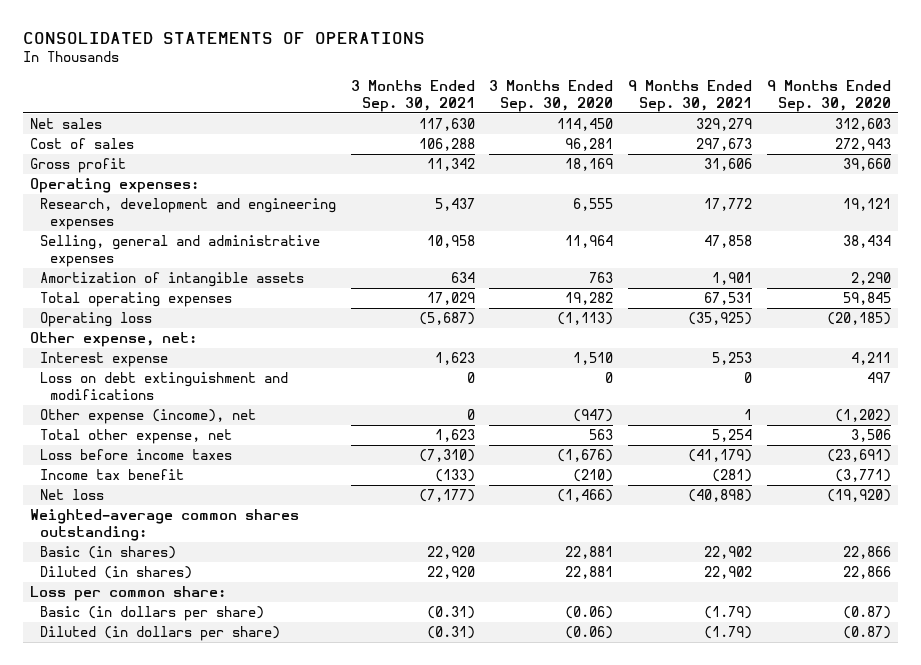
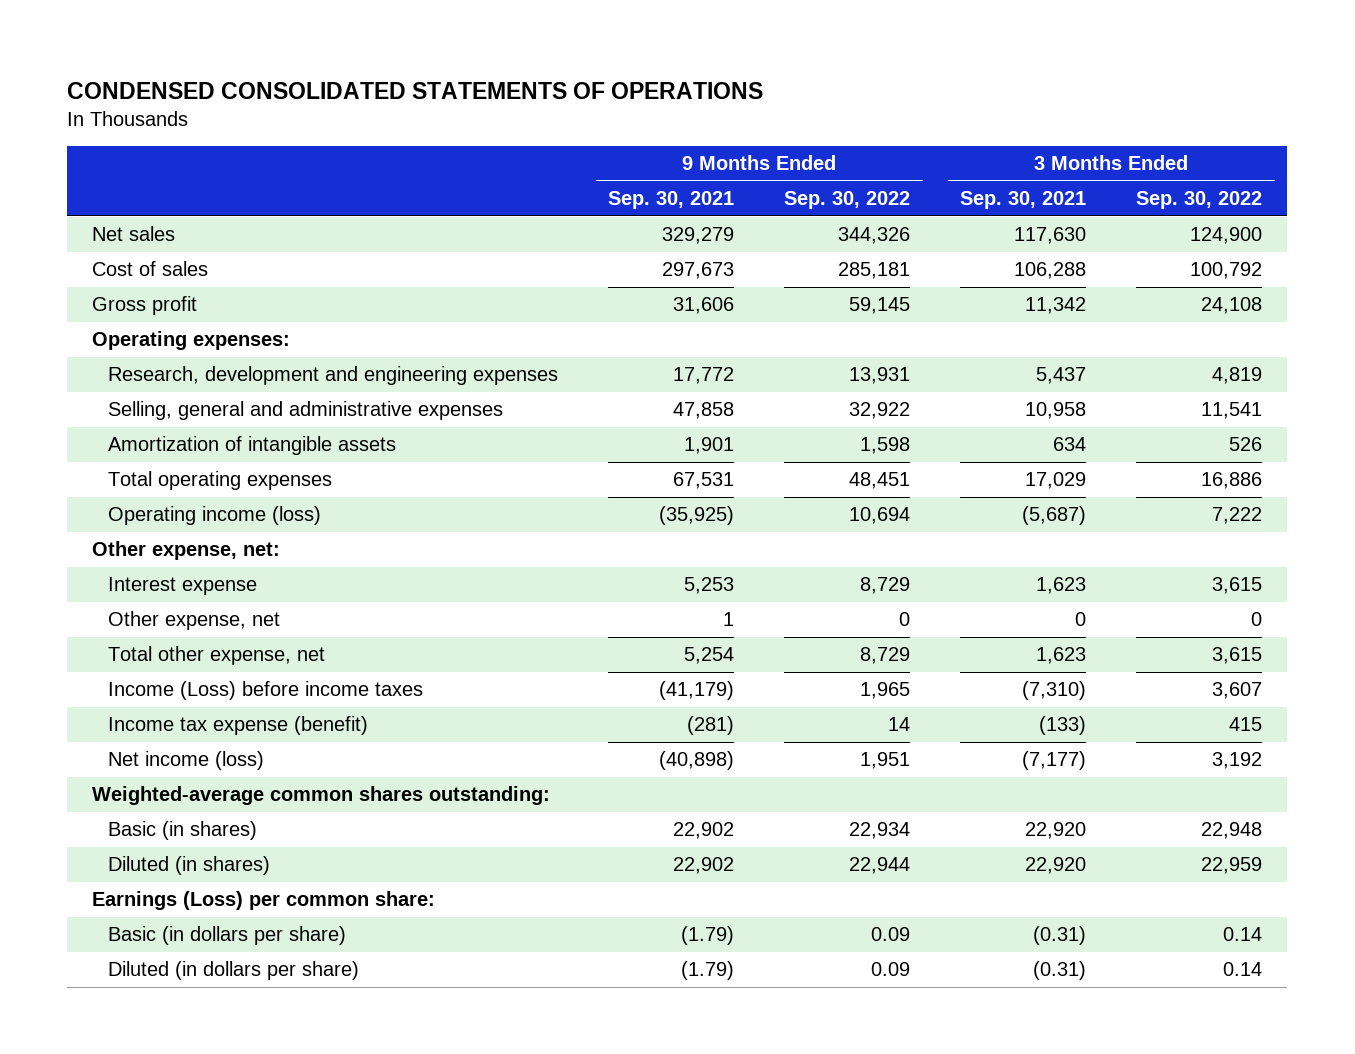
[22,31,425,44] CONSOLIDATED STATEMENTS OF OPERATIONS -> [67,81,764,99] CONDENSED CONSOLIDATED STATEMENTS OF OPERATIONS
[489,79,614,112] 3 Months Ended Sep. 30, 2020 -> none
[766,79,891,112] 9 Months Ended Sep. 30, 2020 -> none
none -> [784,191,911,210] Sep. 30, 2022
none -> [1136,191,1263,210] Sep. 30, 2022
[40,312,153,328] Operating loss -> [108,506,322,526] Operating income (loss)
[40,372,289,400] Loss on debt extinguishment and modifications -> none
[40,409,257,425] Other expense (income), net -> [108,611,281,631] Other expense, net
[40,449,233,461] Loss before income taxes -> [108,681,424,701] Income (Loss) before income taxes
[40,469,185,481] Income tax benefit -> [108,716,369,736] Income tax expense (benefit)
[40,489,105,501] Net loss -> [108,751,265,771] Net income (loss)
[30,586,227,602] Loss per common share: -> [92,891,436,911] Earnings (Loss) per common share:

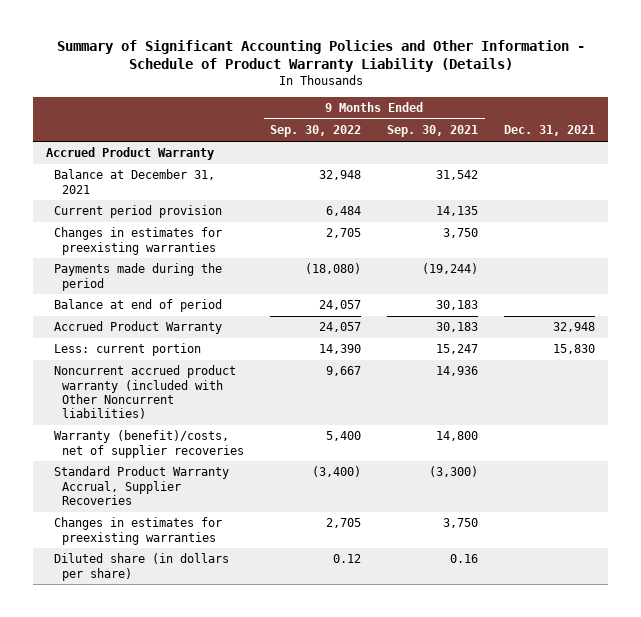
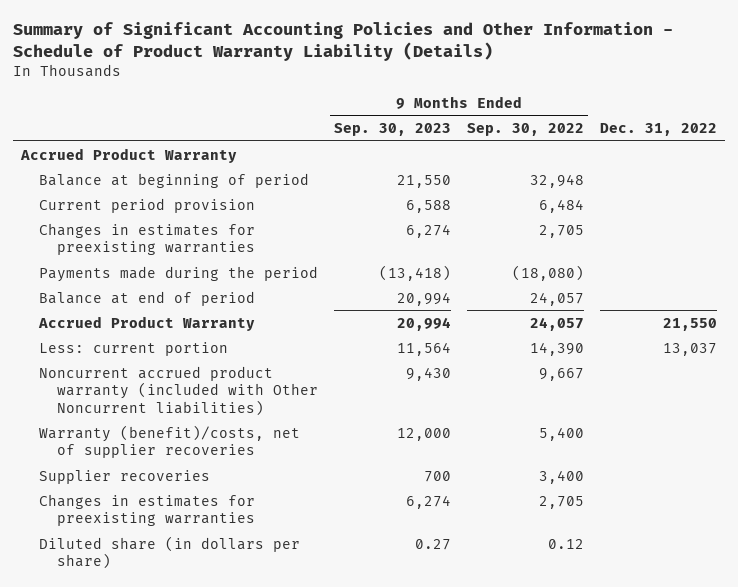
[387,125,479,138] Sep. 30, 2021 -> none
[504,125,596,137] Dec. 31, 2021 -> none
none -> [334,122,452,136] Sep. 30, 2023
none -> [600,122,718,136] Dec. 31, 2022
[54,169,216,194] Balance at December 31, 2021 -> [38,172,309,188] Balance at beginning of period
[54,466,230,505] Standard Product Warranty Accrual, Supplier Recoveries -> [38,469,210,484] Supplier recoveries
[312,466,362,478] (3,400) -> [539,469,585,484] 3,400

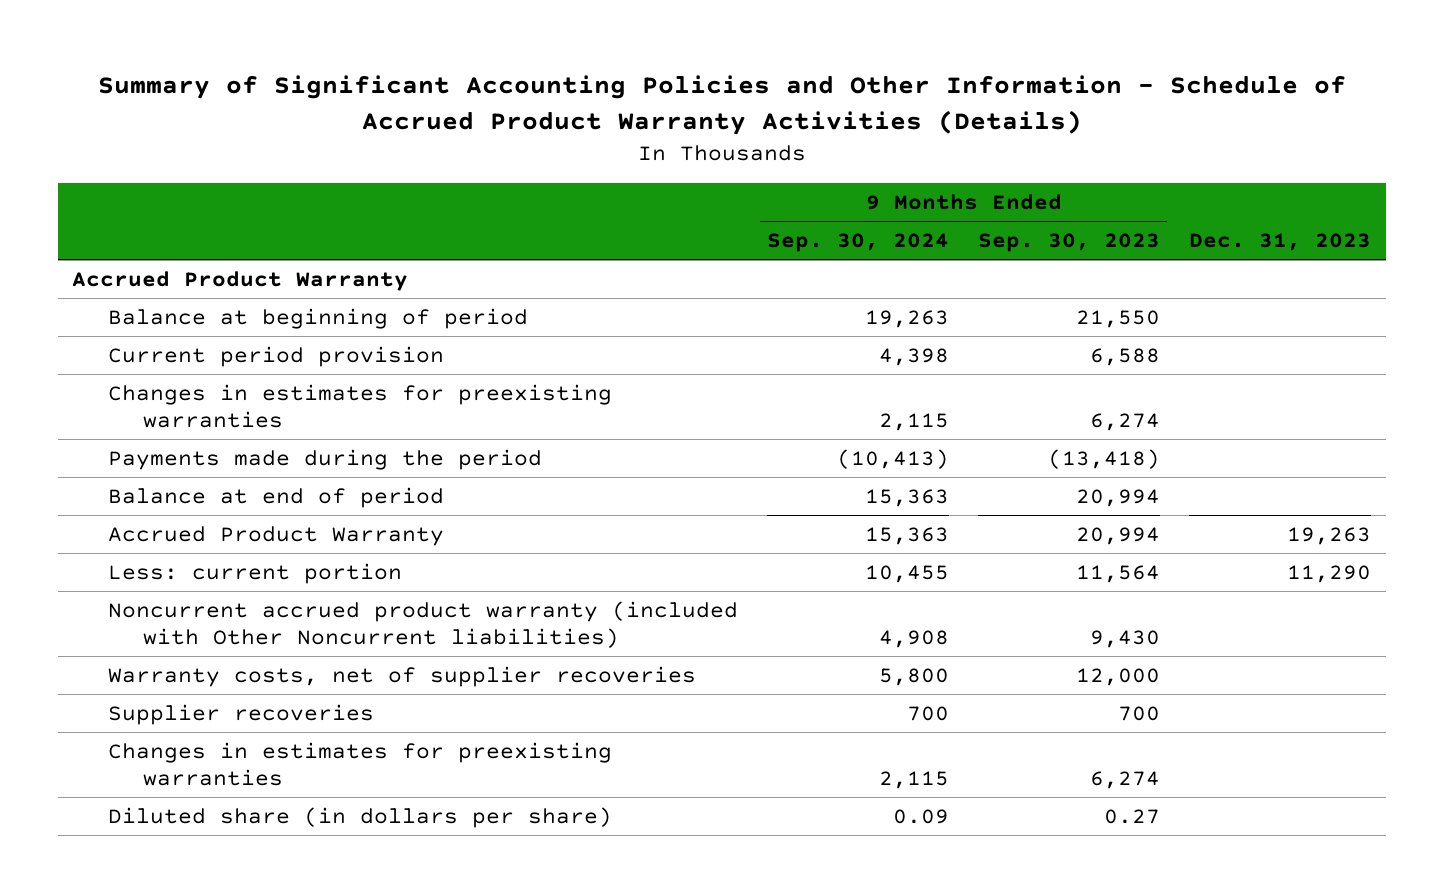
[12,21,673,61] Summary of Significant Accounting Policies and Other Information - Schedule of Product Warranty Liability (Details) -> [97,75,1346,136] Summary of Significant Accounting Policies and Other Information - Schedule of Accrued Product Warranty Activities (Details)
[467,122,585,136] Sep. 30, 2022 -> none
[600,122,718,136] Dec. 31, 2022 -> none
none -> [766,232,949,252] Sep. 30, 2024
none -> [1189,232,1372,251] Dec. 31, 2023
[38,424,300,459] Warranty (benefit)/costs, net of supplier recoveries -> [107,665,696,687] Warranty costs, net of supplier recoveries

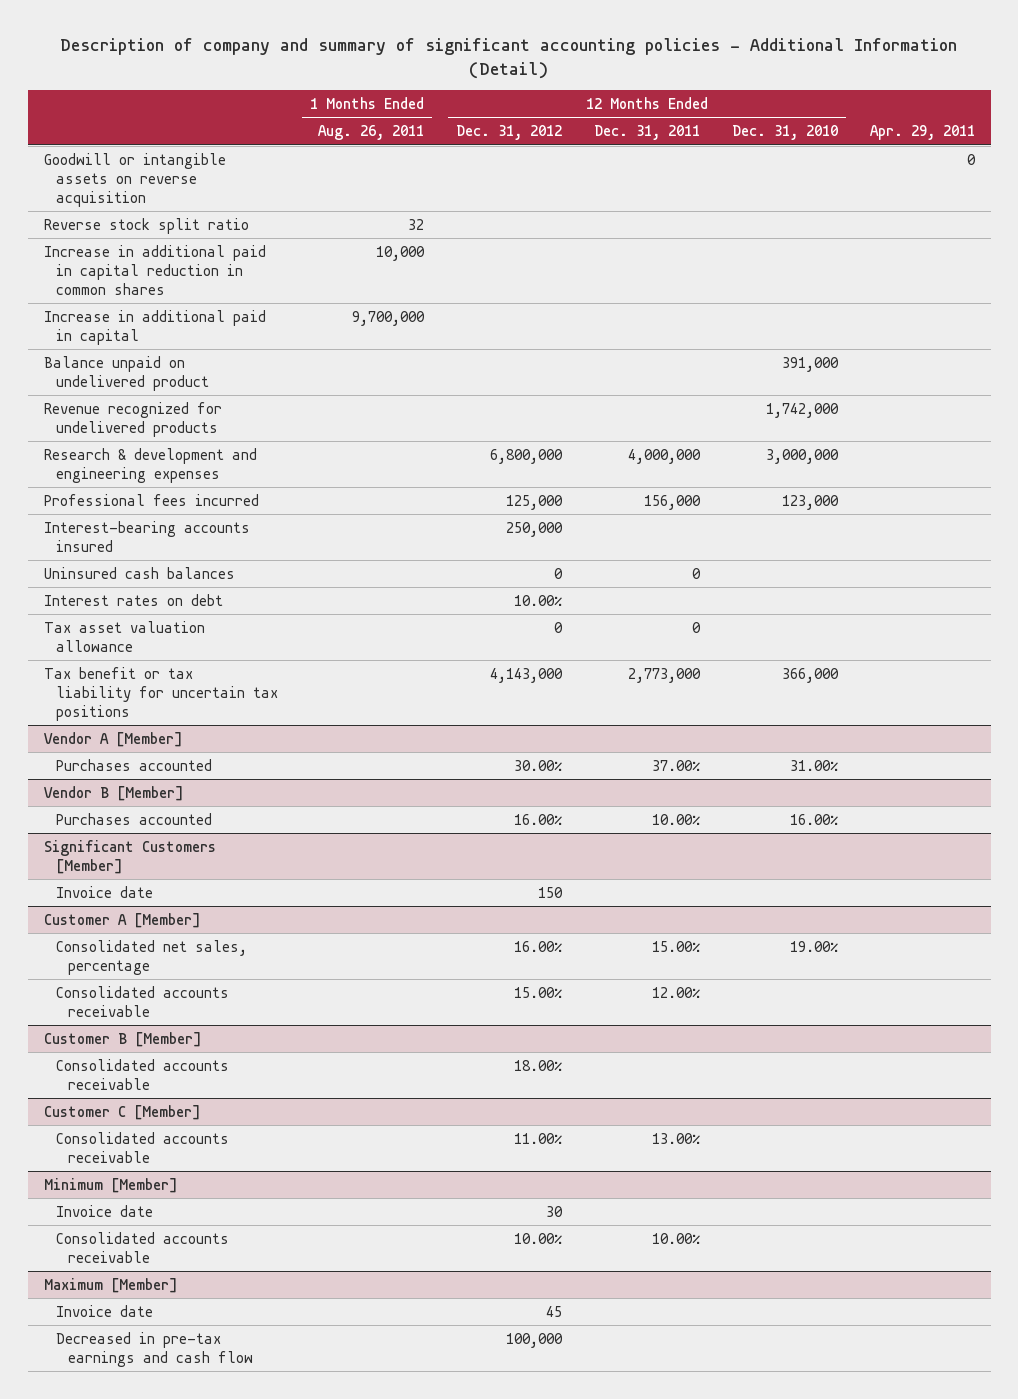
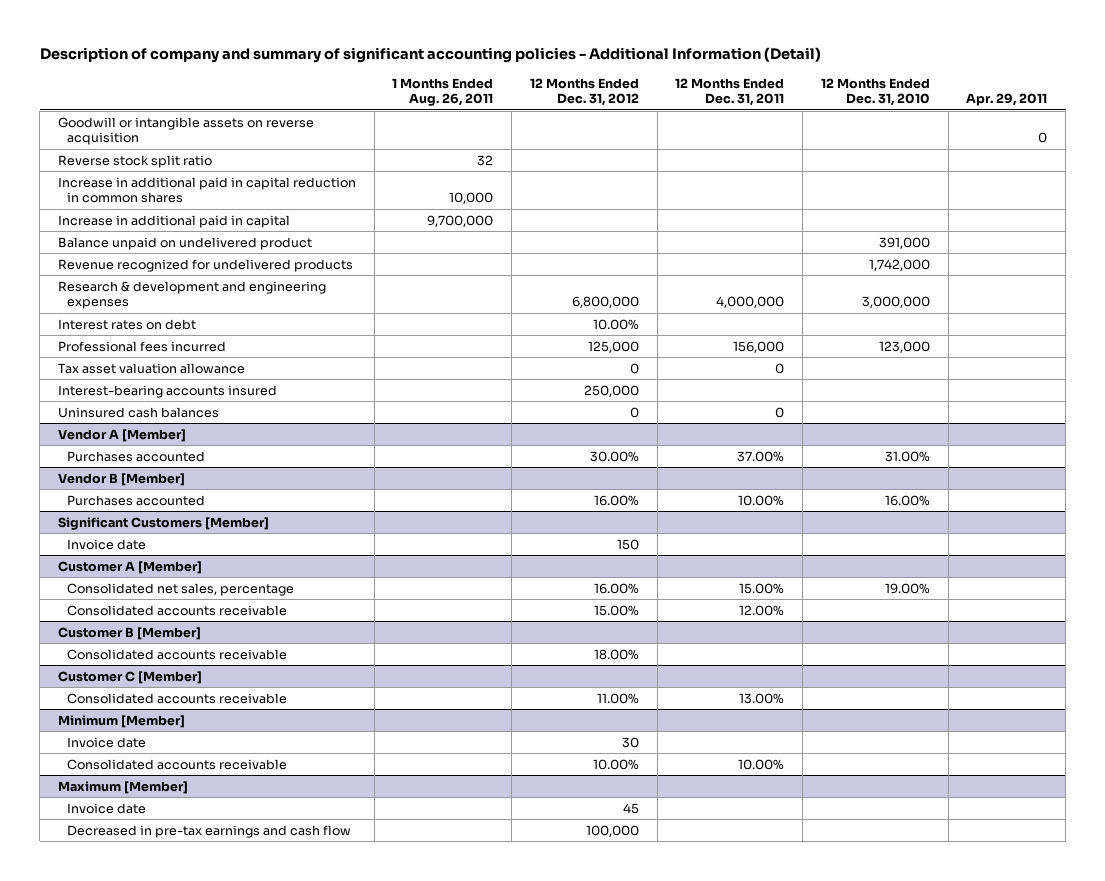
[43,593,223,606] Interest rates on debt -> [57,318,196,330] Interest rates on debt
[43,620,205,652] Tax asset valuation allowance -> [57,362,245,374] Tax asset valuation allowance
[43,666,278,721] Tax benefit or tax liability for uncertain tax positions -> none

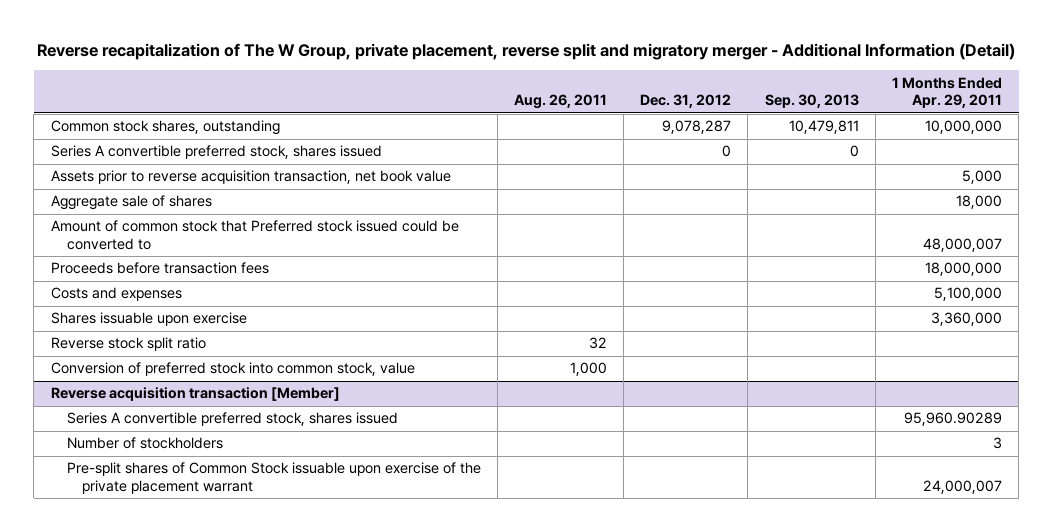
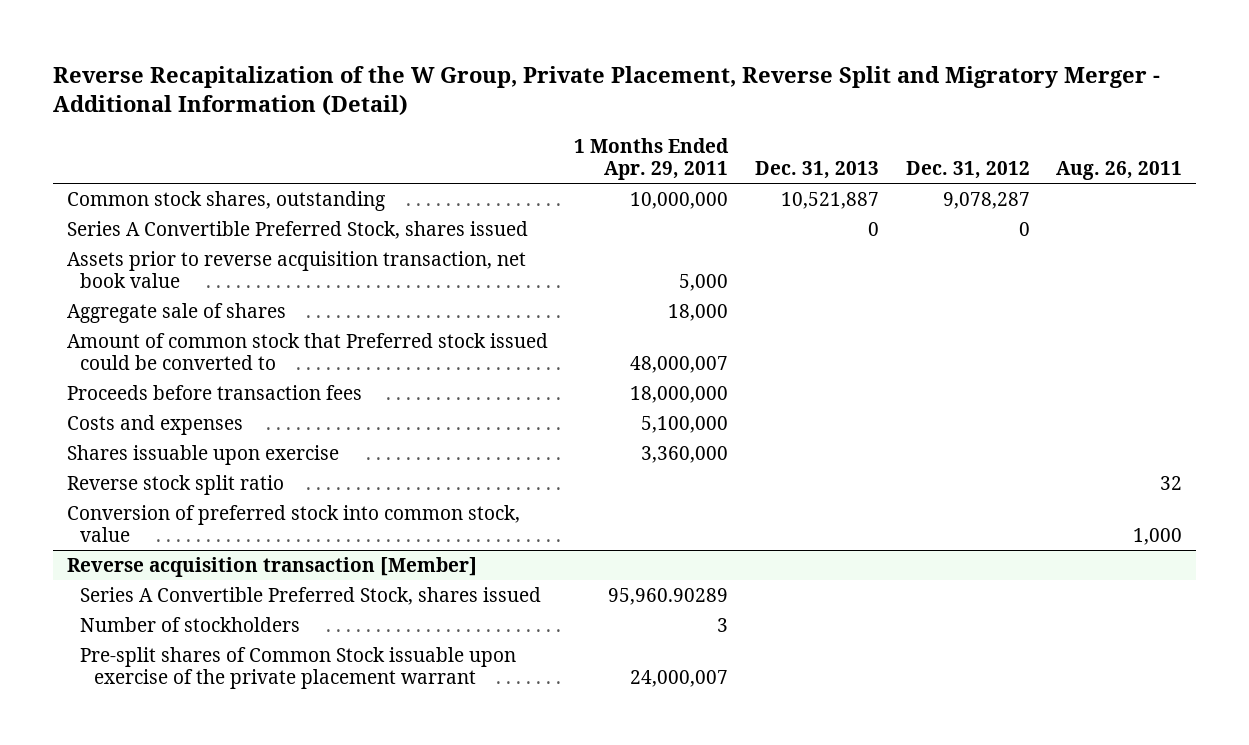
[37,43,1016,61] Reverse recapitalization of The W Group, private placement, reverse split and migratory merger - Additional Information (Detail) -> [53,65,1161,117] Reverse Recapitalization of the W Group, Private Placement, Reverse Split and Migratory Merger - Additional Information (Detail)
[764,94,859,109] Sep. 30, 2013 -> none
none -> [754,160,879,179] Dec. 31, 2013
[50,145,382,160] Series A convertible preferred stock, shares issued -> [66,220,528,239] Series A Convertible Preferred Stock, shares issued
[66,412,398,427] Series A convertible preferred stock, shares issued -> [80,586,542,605] Series A Convertible Preferred Stock, shares issued

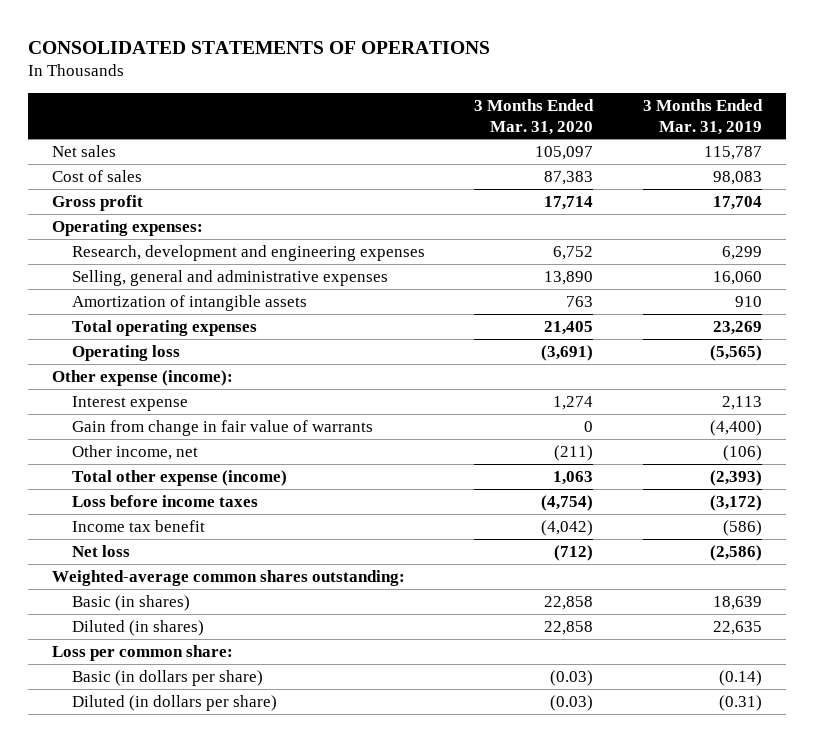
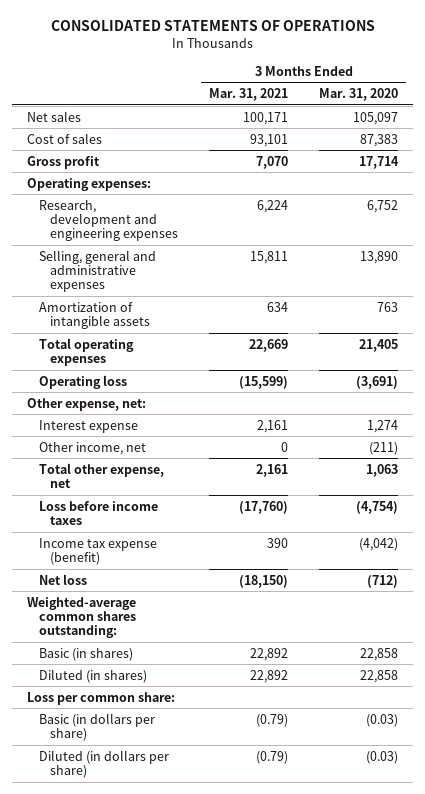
[642,99,763,135] 3 Months Ended Mar. 31, 2019 -> none
none -> [209,88,289,102] Mar. 31, 2021
[52,369,234,386] Other expense (income): -> [27,397,147,411] Other expense, net:
[72,419,374,436] Gain from change in fair value of warrants -> none
[72,469,288,486] Total other expense (income) -> [38,462,164,488] Total other expense, net
[72,519,206,532] Income tax benefit -> [38,537,157,565] Income tax expense (benefit)

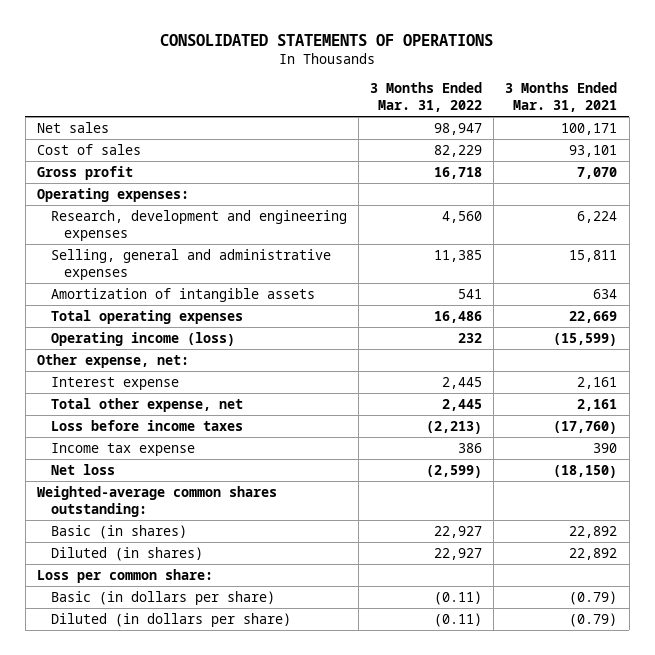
[318,88,398,102] Mar. 31, 2020 -> none
none -> [370,82,483,112] 3 Months Ended Mar. 31, 2022
[38,374,127,389] Operating loss -> [50,331,235,346] Operating income (loss)
[38,441,146,455] Other income, net -> none
[38,537,157,565] Income tax expense (benefit) -> [50,442,195,456] Income tax expense

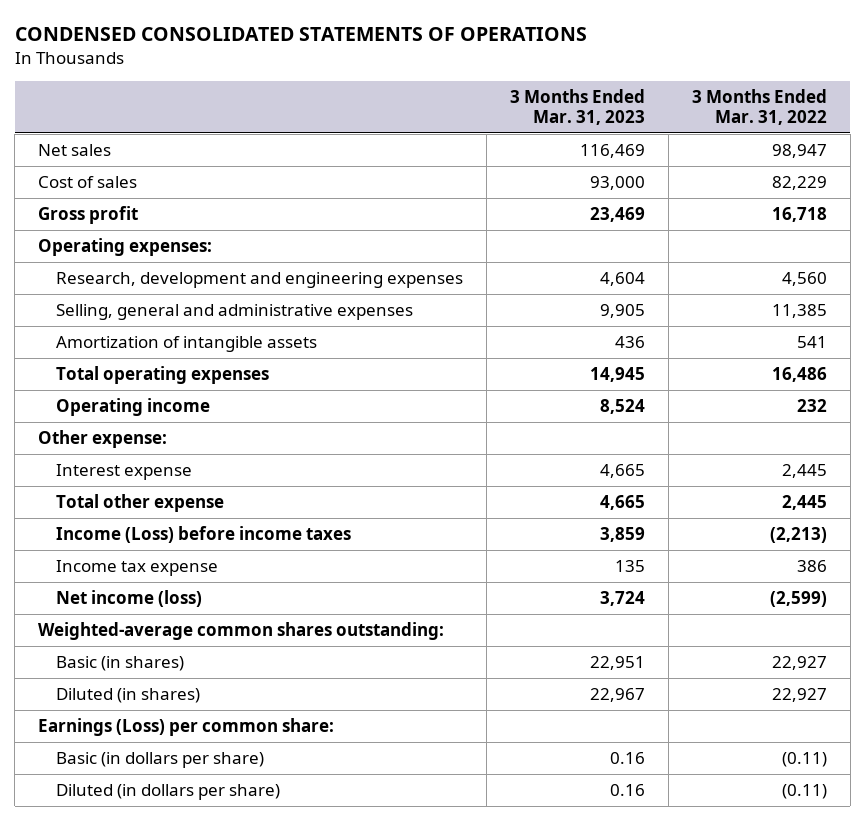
[160,34,494,47] CONSOLIDATED STATEMENTS OF OPERATIONS -> [14,26,587,41] CONDENSED CONSOLIDATED STATEMENTS OF OPERATIONS
[505,82,618,112] 3 Months Ended Mar. 31, 2021 -> none
none -> [510,88,646,125] 3 Months Ended Mar. 31, 2023
[50,331,235,346] Operating income (loss) -> [56,398,211,417] Operating income
[37,353,190,368] Other expense, net: -> [37,430,167,449] Other expense:
[50,397,243,412] Total other expense, net -> [56,494,225,513] Total other expense
[50,419,243,431] Loss before income taxes -> [56,526,352,544] Income (Loss) before income taxes
[50,463,115,475] Net loss -> [56,590,203,608] Net income (loss)
[37,568,214,583] Loss per common share: -> [37,718,334,737] Earnings (Loss) per common share:

